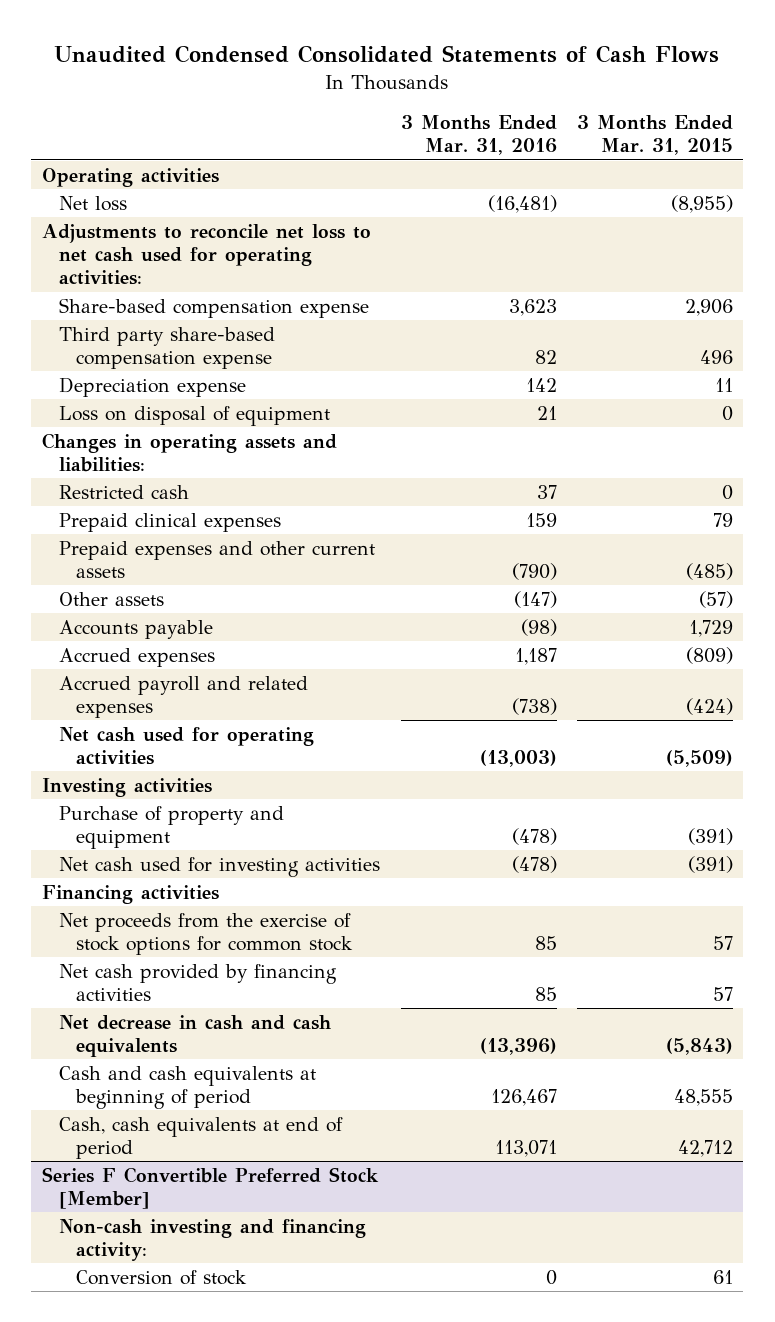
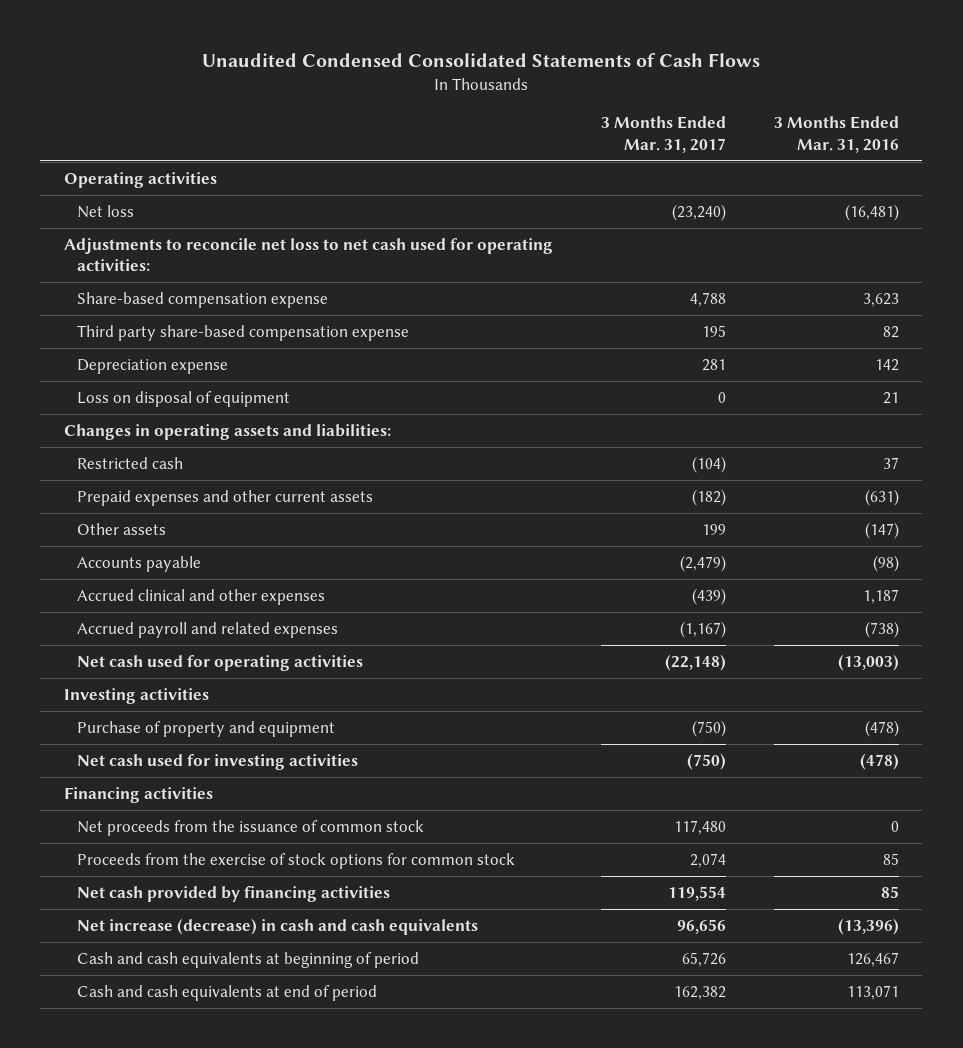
[577,115,734,156] 3 Months Ended Mar. 31, 2015 -> none
none -> [600,116,726,153] 3 Months Ended Mar. 31, 2017
[58,512,281,532] Prepaid clinical expenses -> none
[511,563,557,581] (790) -> [864,488,899,506] (631)
[58,647,215,667] Accrued expenses -> [76,588,325,605] Accrued clinical and other expenses
none -> [76,819,424,836] Net proceeds from the issuance of common stock
[58,912,354,956] Net proceeds from the exercise of stock options for common stock -> [76,852,515,869] Proceeds from the exercise of stock options for common stock
[58,1014,331,1058] Net decrease in cash and cash equivalents -> [76,917,478,935] Net increase (decrease) in cash and cash equivalents
[41,1166,379,1210] Series F Convertible Preferred Stock [Member] -> none
[58,1218,366,1262] Non-cash investing and financing activity: -> none
[76,1269,248,1285] Conversion of stock -> none
[58,1116,343,1160] Cash, cash equivalents at end of period -> [76,984,377,1001] Cash and cash equivalents at end of period

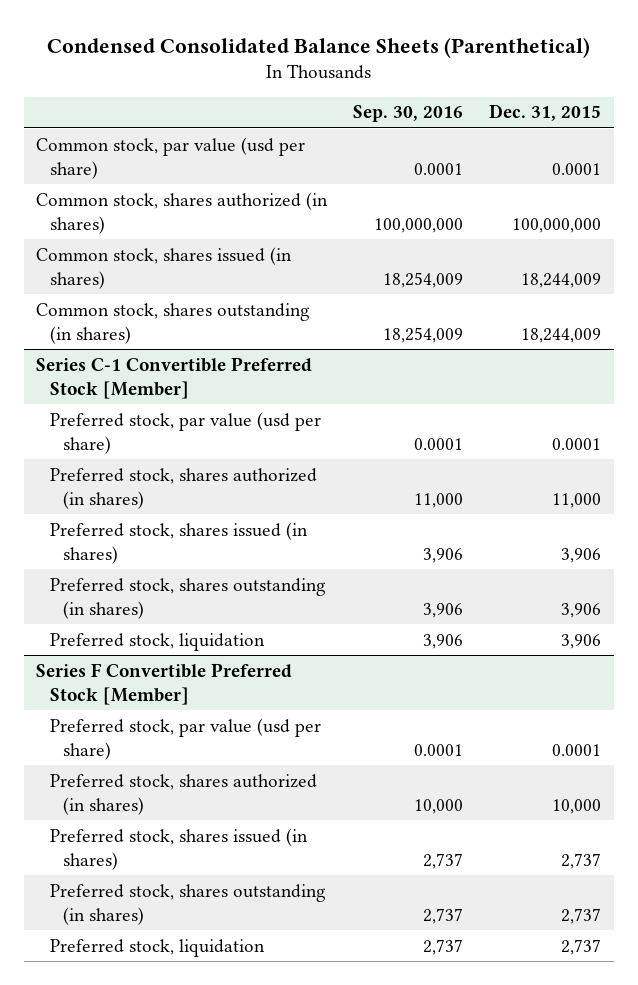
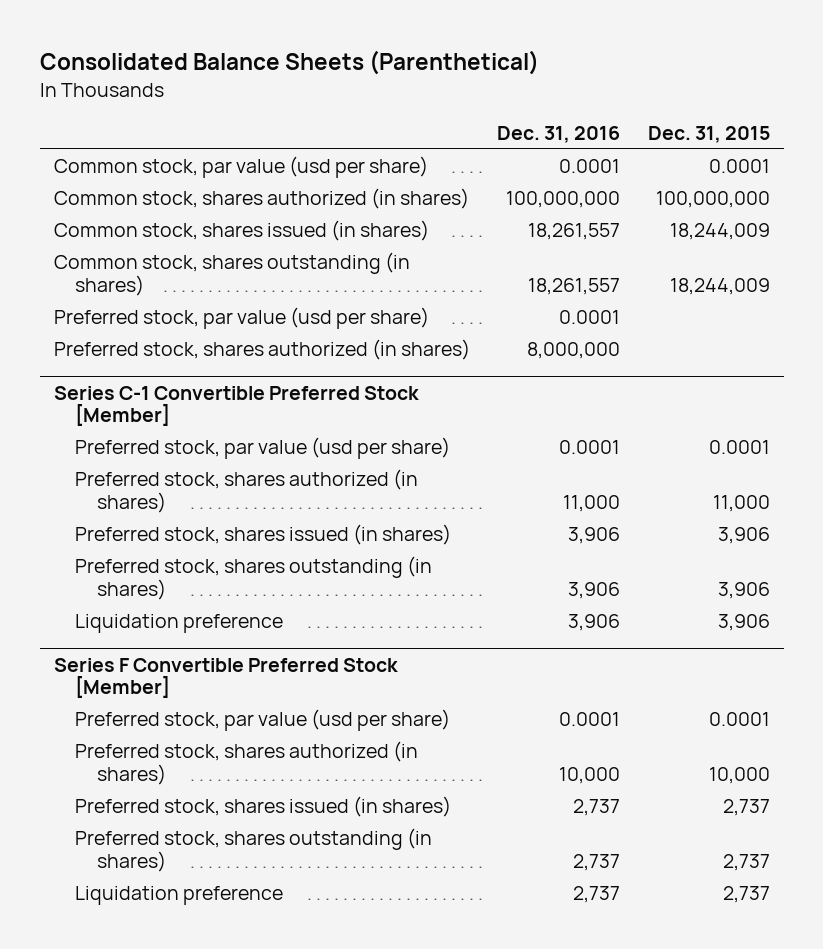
[46,36,590,58] Condensed Consolidated Balance Sheets (Parenthetical) -> [39,50,539,76] Consolidated Balance Sheets (Parenthetical)
[353,105,464,123] Sep. 30, 2016 -> none
none -> [497,125,621,143] Dec. 31, 2016
none -> [53,307,429,330] Preferred stock, par value (usd per share)
none -> [53,339,470,361] Preferred stock, shares authorized (in shares)
[49,632,265,651] Preferred stock, liquidation -> [75,614,284,634] Liquidation preference
[49,938,265,957] Preferred stock, liquidation -> [75,886,284,906] Liquidation preference

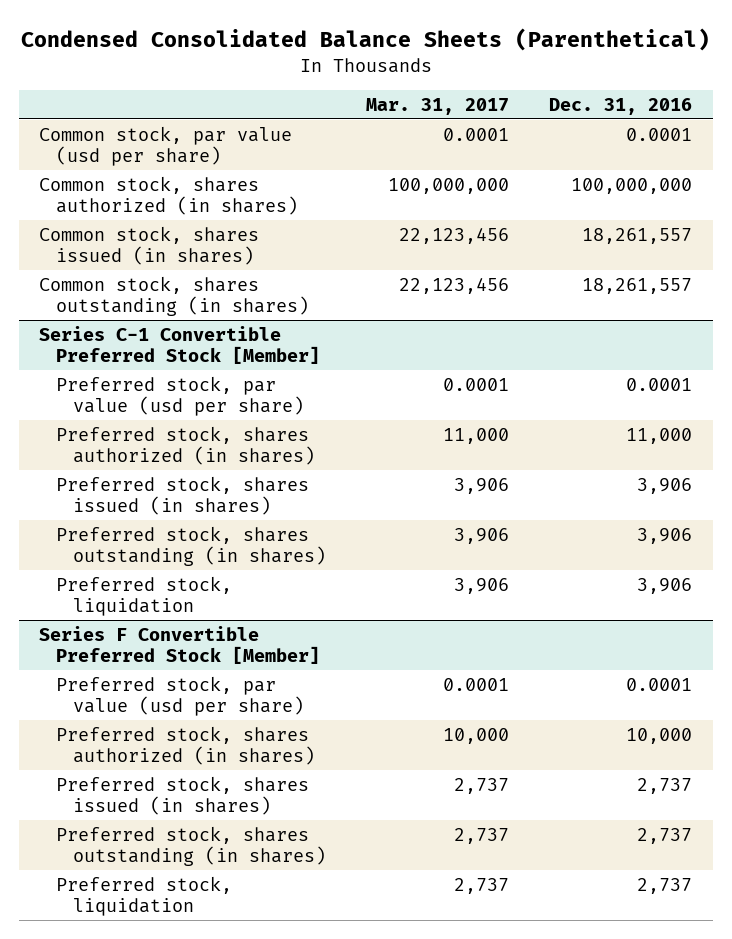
[39,50,539,76] Consolidated Balance Sheets (Parenthetical) -> [20,28,710,52] Condensed Consolidated Balance Sheets (Parenthetical)
[647,125,770,143] Dec. 31, 2015 -> none
none -> [366,97,510,115] Mar. 31, 2017
[53,307,429,330] Preferred stock, par value (usd per share) -> none
[53,339,470,361] Preferred stock, shares authorized (in shares) -> none
[75,614,284,634] Liquidation preference -> [55,575,232,616] Preferred stock, liquidation
[75,886,284,906] Liquidation preference -> [55,875,232,916] Preferred stock, liquidation

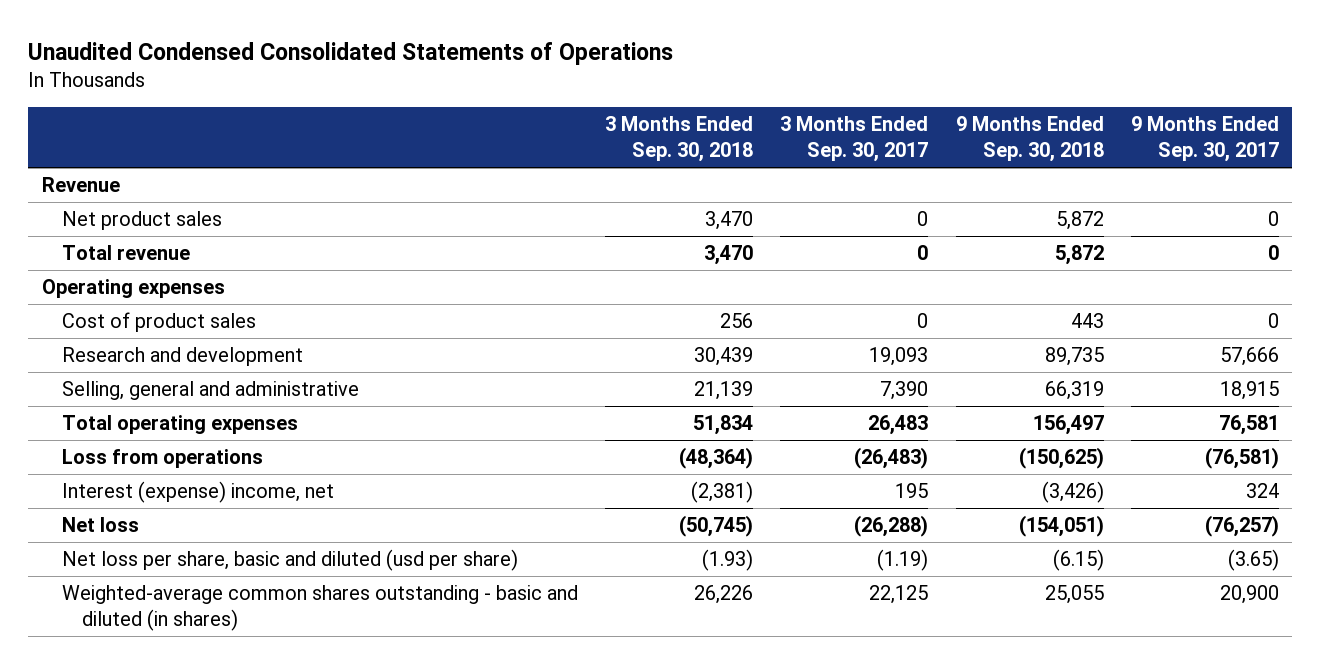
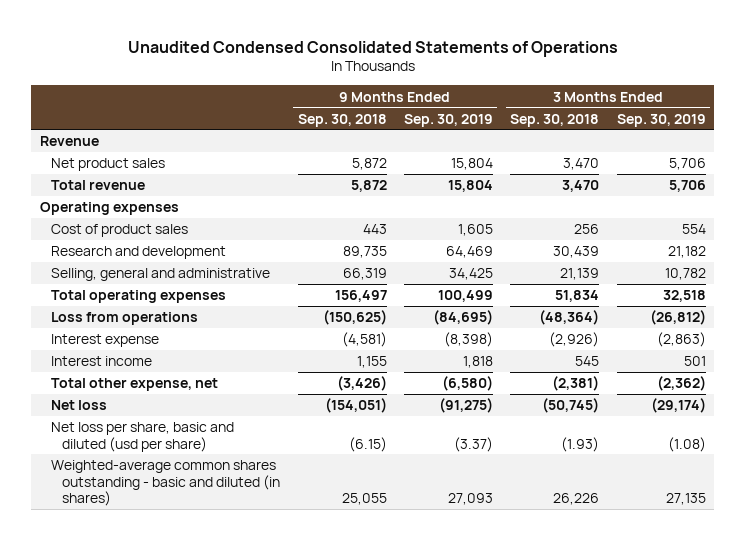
[780,116,929,163] 3 Months Ended Sep. 30, 2017 -> none
[1130,116,1279,163] 9 Months Ended Sep. 30, 2017 -> none
none -> [404,113,494,127] Sep. 30, 2019
none -> [616,113,706,127] Sep. 30, 2019
none -> [50,334,159,348] Interest expense
none -> [50,356,152,367] Interest income
[61,481,334,504] Interest (expense) income, net -> [50,378,218,392] Total other expense, net

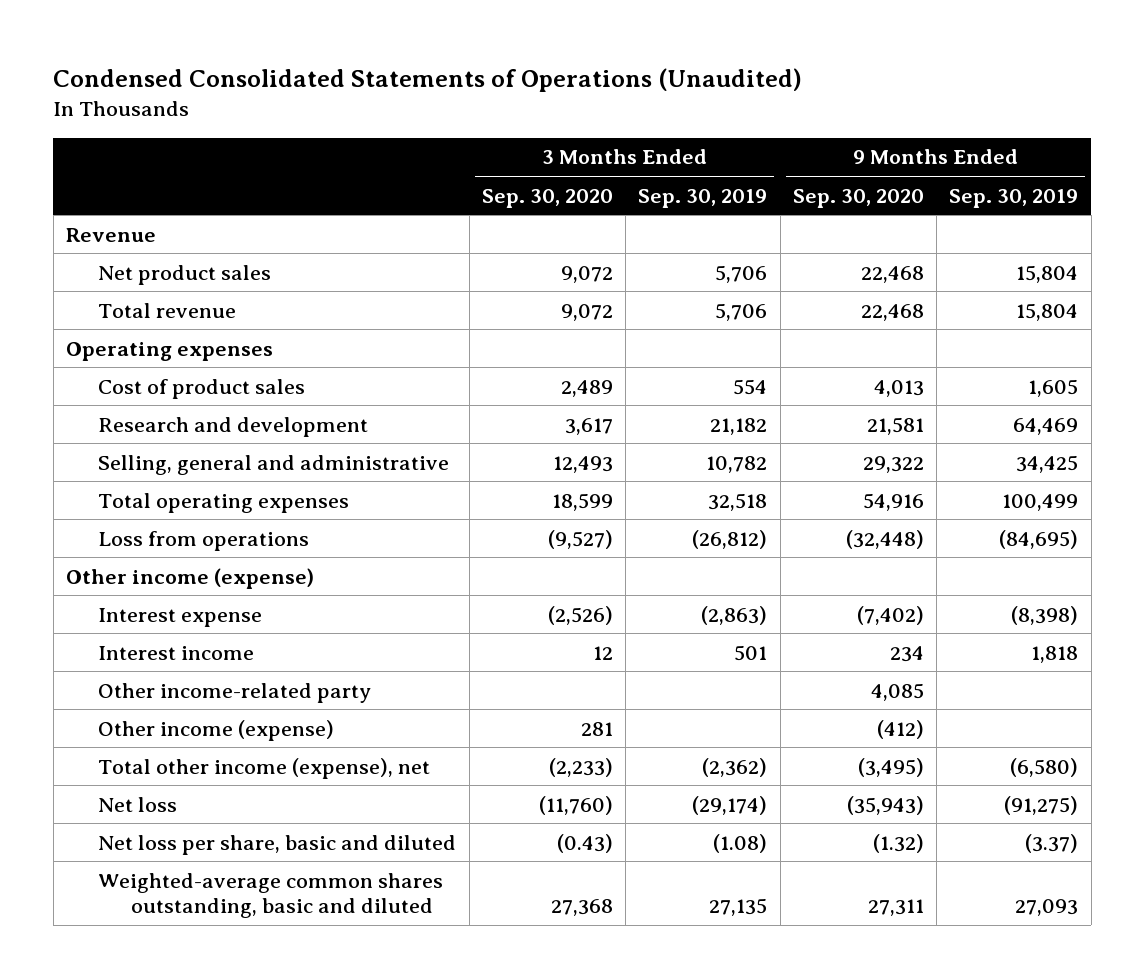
[127,40,618,57] Unaudited Condensed Consolidated Statements of Operations -> [53,67,803,92] Condensed Consolidated Statements of Operations (Unaudited)
[297,113,387,127] Sep. 30, 2018 -> none
[510,113,600,127] Sep. 30, 2018 -> none
none -> [481,188,613,208] Sep. 30, 2020
none -> [792,188,924,208] Sep. 30, 2020
none -> [65,567,314,589] Other income (expense)
none -> [98,682,372,703] Other income-related party
none -> [98,719,335,741] Other income (expense)
[50,378,218,392] Total other expense, net -> [98,757,431,779] Total other income (expense), net
[50,422,234,452] Net loss per share, basic and diluted (usd per share) -> [98,834,457,855] Net loss per share, basic and diluted
[50,460,281,506] Weighted-average common shares outstanding - basic and diluted (in shares) -> [98,872,444,919] Weighted-average common shares outstanding, basic and diluted

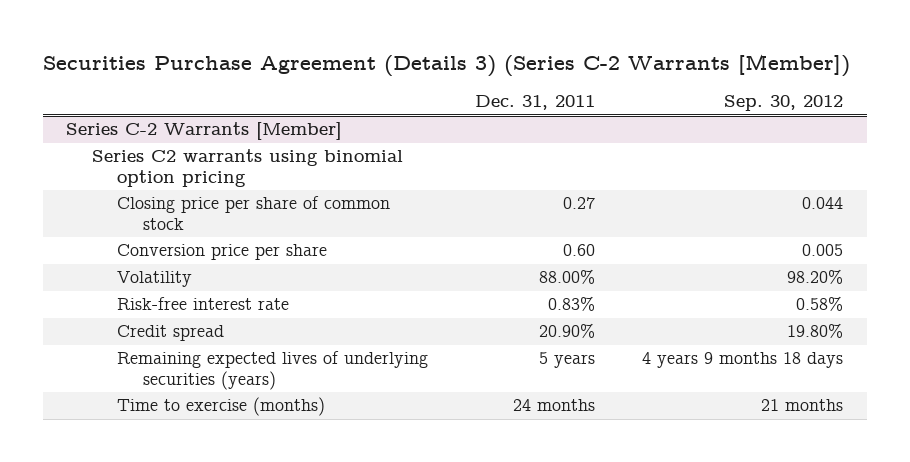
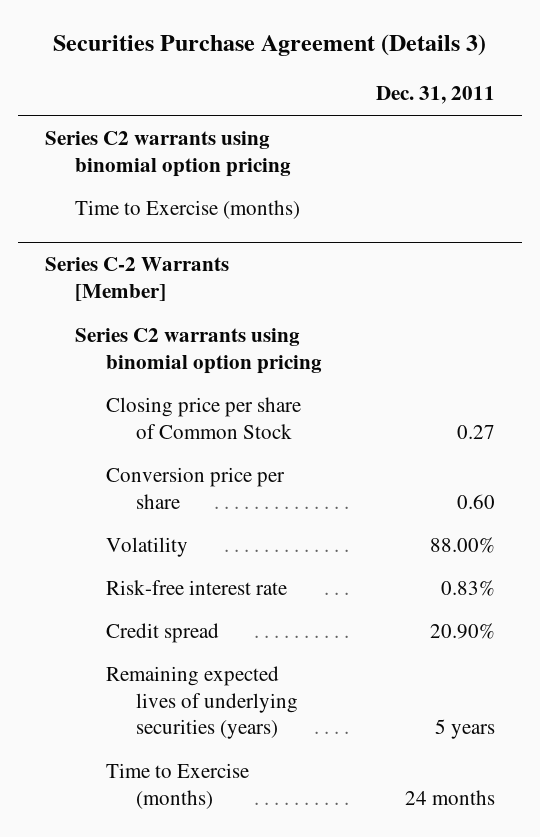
[42,54,850,78] Securities Purchase Agreement (Details 3) (Series C-2 Warrants [Member]) -> [52,33,486,56] Securities Purchase Agreement (Details 3)
[724,95,844,112] Sep. 30, 2012 -> none
none -> [44,130,292,177] Series C2 warrants using binomial option pricing
none -> [75,199,301,219] Time to Exercise (months)
[117,196,391,231] Closing price per share of common stock -> [105,396,301,439] Closing price per share of Common Stock
[117,397,326,417] Time to exercise (months) -> [105,762,249,809] Time to Exercise (months)

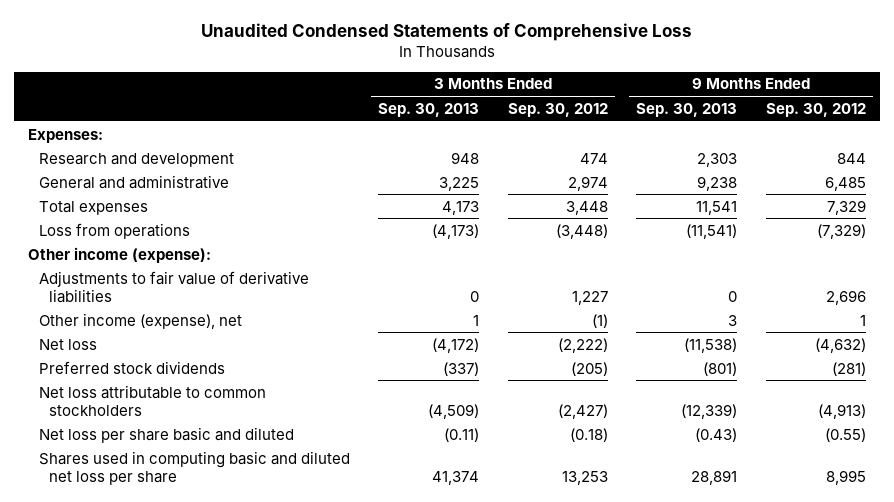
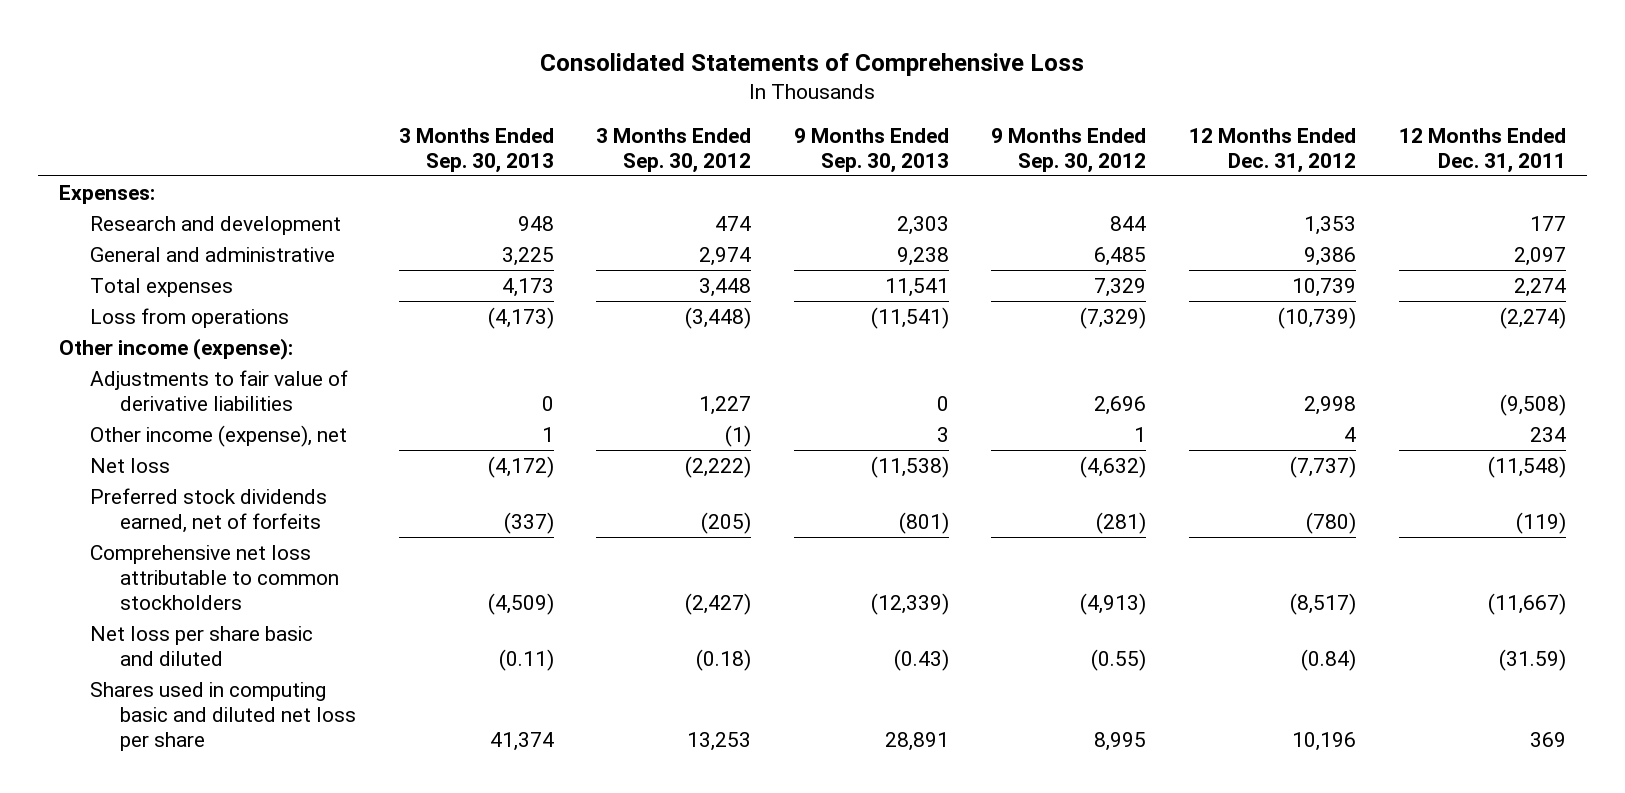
[200,22,692,41] Unaudited Condensed Statements of Comprehensive Loss -> [540,52,1085,76] Consolidated Statements of Comprehensive Loss
none -> [1188,128,1356,174] 12 Months Ended Dec. 31, 2012
none -> [1398,128,1566,174] 12 Months Ended Dec. 31, 2011
[38,360,225,374] Preferred stock dividends -> [89,487,327,533] Preferred stock dividends earned, net of forfeits
[38,384,266,416] Net loss attributable to common stockholders -> [89,544,340,610] Comprehensive net loss attributable to common stockholders

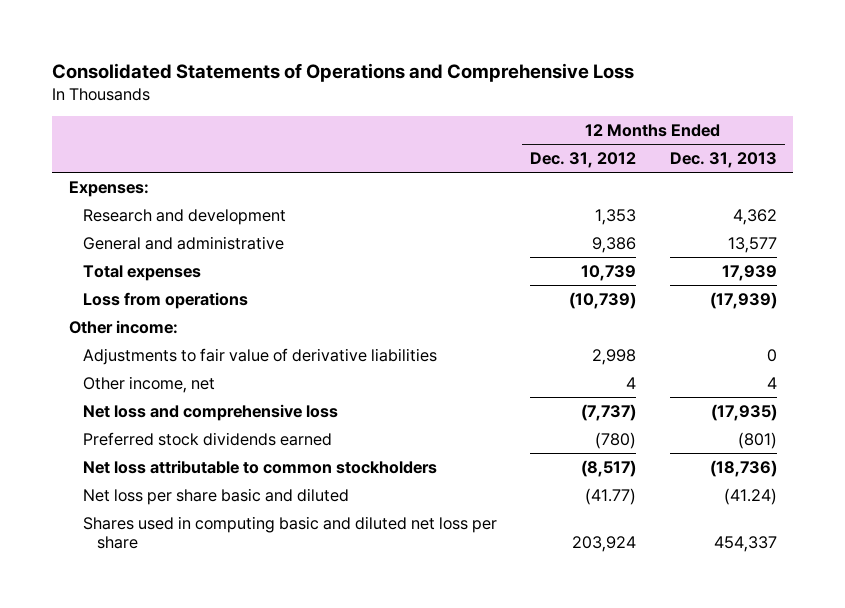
[540,52,1085,76] Consolidated Statements of Comprehensive Loss -> [52,62,635,82] Consolidated Statements of Operations and Comprehensive Loss
[398,128,554,174] 3 Months Ended Sep. 30, 2013 -> none
[596,128,752,174] 3 Months Ended Sep. 30, 2012 -> none
[793,128,949,174] 9 Months Ended Sep. 30, 2013 -> none
[991,128,1147,174] 9 Months Ended Sep. 30, 2012 -> none
[1398,128,1566,174] 12 Months Ended Dec. 31, 2011 -> none
none -> [669,152,777,169] Dec. 31, 2013
[59,337,294,360] Other income (expense): -> [68,319,178,334] Other income:
[89,424,347,447] Other income (expense), net -> [82,375,215,393] Other income, net
[89,457,170,473] Net loss -> [82,403,338,421] Net loss and comprehensive loss
[89,487,327,533] Preferred stock dividends earned, net of forfeits -> [82,431,332,446] Preferred stock dividends earned
[89,544,340,610] Comprehensive net loss attributable to common stockholders -> [82,459,437,474] Net loss attributable to common stockholders
[1300,648,1356,671] (0.84) -> [585,487,637,505] (41.77)
[1291,731,1356,751] 10,196 -> [572,535,637,552] 203,924

